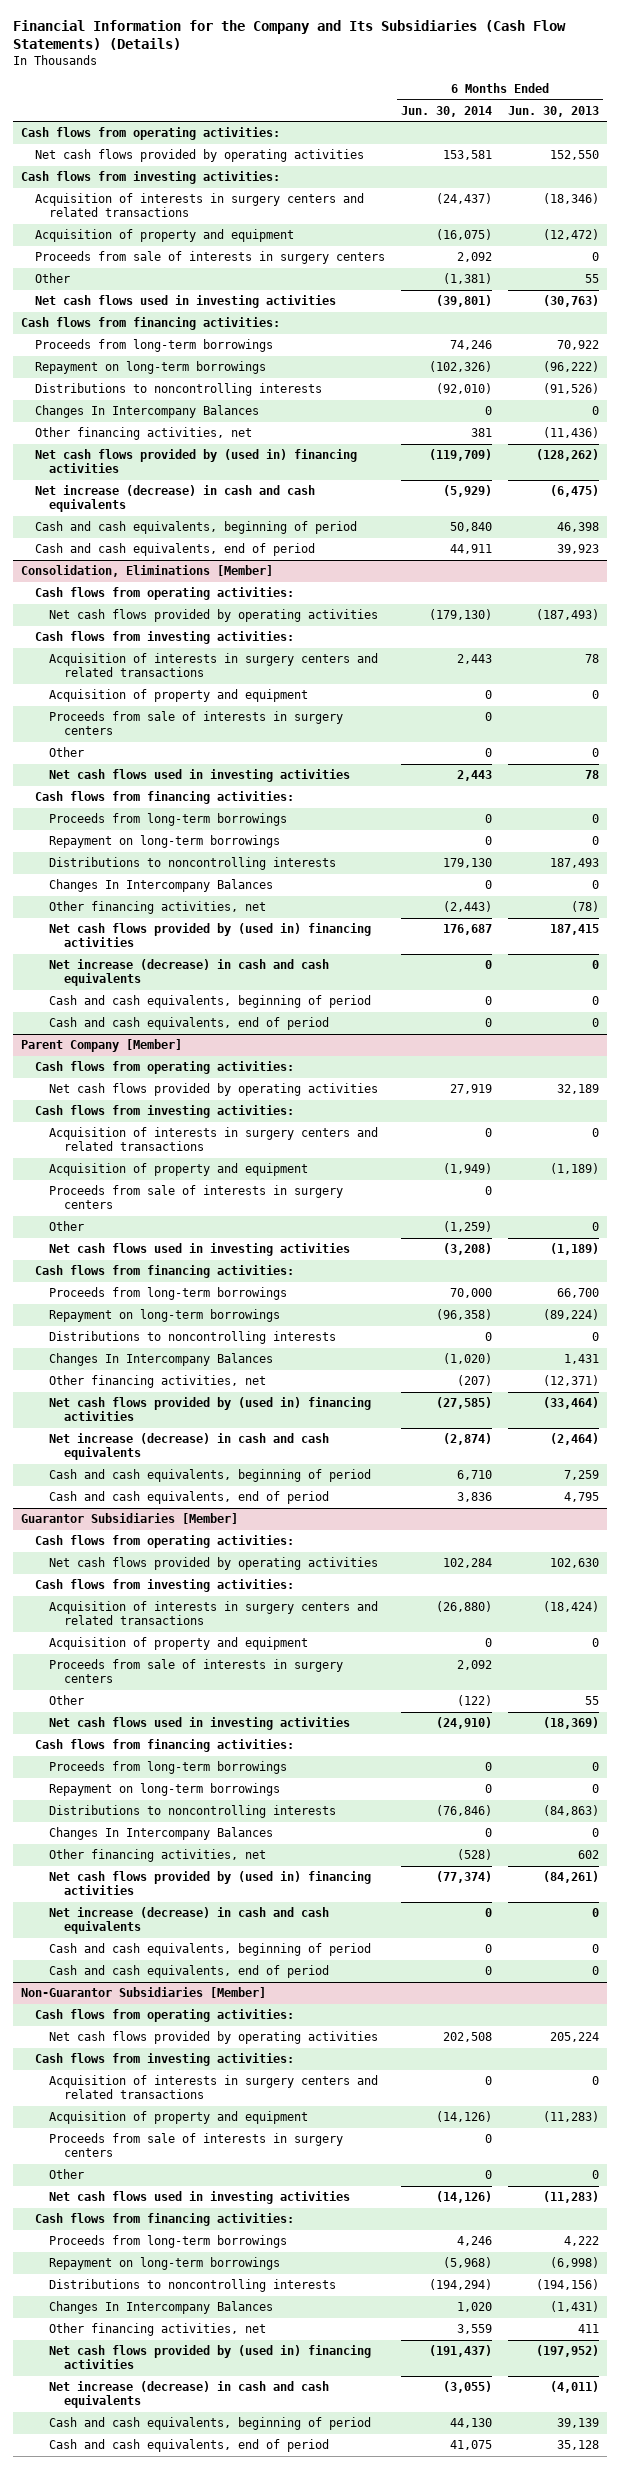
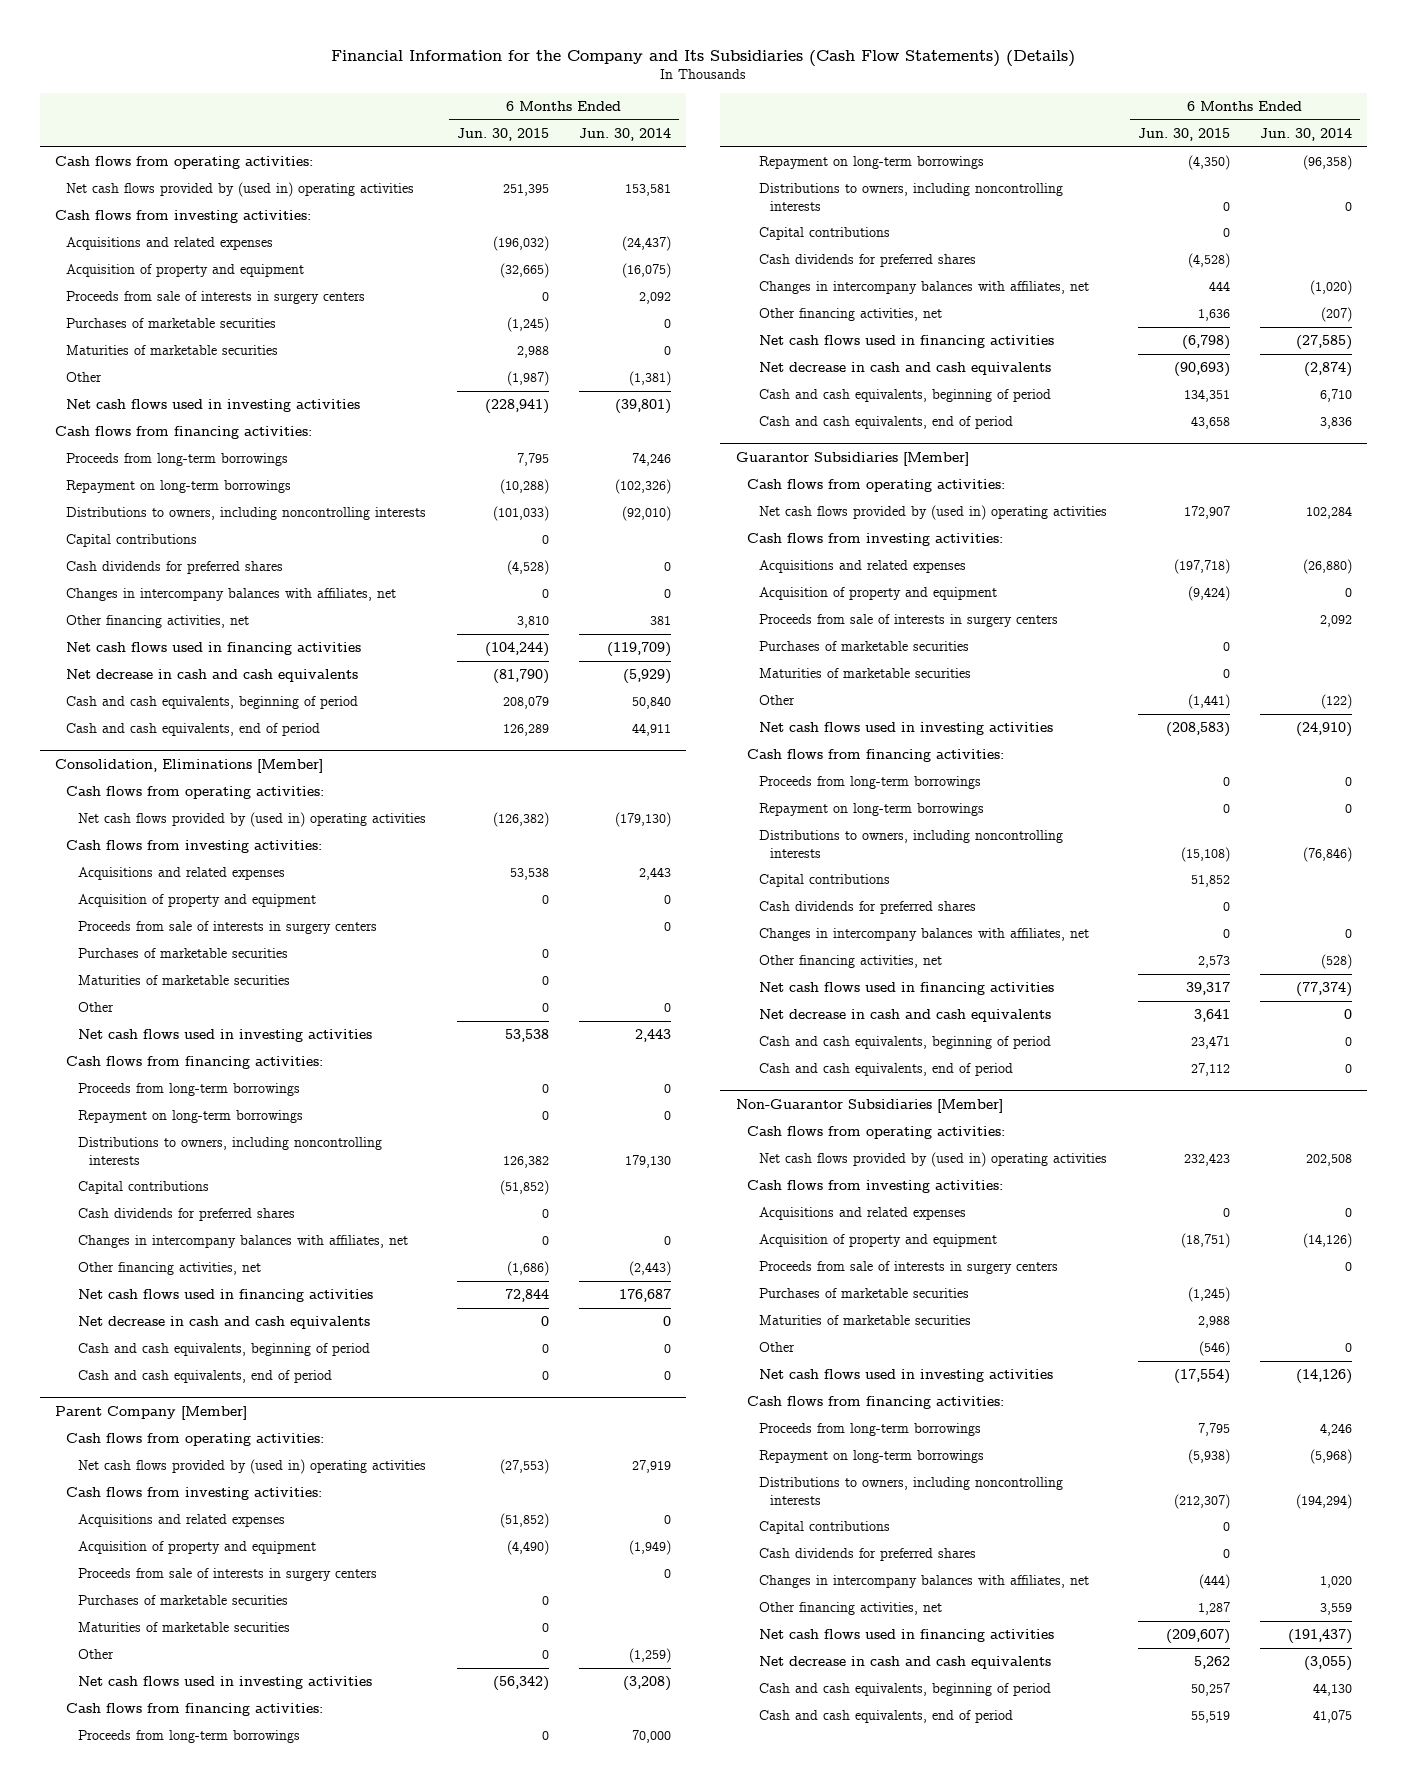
[508,105,600,117] Jun. 30, 2013 -> none
none -> [456,127,549,141] Jun. 30, 2015
[34,149,364,163] Net cash flows provided by operating activities -> [66,182,415,198] Net cash flows provided by (used in) operating activities
[34,193,364,218] Acquisition of interests in surgery centers and related transactions -> [66,237,274,251] Acquisitions and related expenses
none -> [66,318,277,329] Purchases of marketable securities
none -> [66,345,279,356] Maturities of marketable securities
[34,383,322,397] Distributions to noncontrolling interests -> [66,507,427,521] Distributions to owners, including noncontrolling interests
none -> [66,534,198,548] Capital contributions
none -> [66,561,284,575] Cash dividends for preferred shares
[34,405,259,419] Changes In Intercompany Balances -> [66,588,397,602] Changes in intercompany balances with affiliates, net
[34,449,357,474] Net cash flows provided by (used in) financing activities -> [66,642,362,656] Net cash flows used in financing activities
[34,485,315,513] Net increase (decrease) in cash and cash equivalents -> [66,669,359,683] Net decrease in cash and cash equivalents
[49,609,379,623] Net cash flows provided by operating activities -> [77,812,426,828] Net cash flows provided by (used in) operating activities
[49,653,379,678] Acquisition of interests in surgery centers and related transactions -> [77,867,285,881] Acquisitions and related expenses
none -> [77,948,288,959] Purchases of marketable securities
none -> [77,975,290,986] Maturities of marketable securities
[49,857,337,871] Distributions to noncontrolling interests -> [77,1137,382,1165] Distributions to owners, including noncontrolling interests
none -> [77,1181,209,1195] Capital contributions
none -> [77,1208,295,1222] Cash dividends for preferred shares
[49,879,274,893] Changes In Intercompany Balances -> [77,1235,408,1249] Changes in intercompany balances with affiliates, net
[49,923,372,948] Net cash flows provided by (used in) financing activities -> [77,1289,373,1303] Net cash flows used in financing activities
[49,959,330,987] Net increase (decrease) in cash and cash equivalents -> [77,1316,370,1330] Net decrease in cash and cash equivalents
[49,1083,379,1097] Net cash flows provided by operating activities -> [77,1459,426,1475] Net cash flows provided by (used in) operating activities
[49,1127,379,1152] Acquisition of interests in surgery centers and related transactions -> [77,1514,285,1528] Acquisitions and related expenses
none -> [77,1595,288,1606] Purchases of marketable securities
none -> [77,1622,290,1633] Maturities of marketable securities
[49,1331,337,1345] Distributions to noncontrolling interests -> [758,183,1063,211] Distributions to owners, including noncontrolling interests
none -> [758,227,890,241] Capital contributions
none -> [758,254,976,268] Cash dividends for preferred shares
[49,1353,274,1367] Changes In Intercompany Balances -> [758,281,1089,295] Changes in intercompany balances with affiliates, net
[49,1397,372,1422] Net cash flows provided by (used in) financing activities -> [758,335,1054,349] Net cash flows used in financing activities
[49,1433,330,1461] Net increase (decrease) in cash and cash equivalents -> [758,362,1051,376] Net decrease in cash and cash equivalents
[49,1557,379,1571] Net cash flows provided by operating activities -> [758,505,1107,521] Net cash flows provided by (used in) operating activities
[49,1601,379,1626] Acquisition of interests in surgery centers and related transactions -> [758,560,966,574] Acquisitions and related expenses
none -> [758,641,969,652] Purchases of marketable securities
none -> [758,668,971,679] Maturities of marketable securities
[49,1805,337,1819] Distributions to noncontrolling interests -> [758,830,1063,858] Distributions to owners, including noncontrolling interests
none -> [758,874,890,888] Capital contributions
none -> [758,901,976,915] Cash dividends for preferred shares
[49,1827,274,1841] Changes In Intercompany Balances -> [758,928,1089,942] Changes in intercompany balances with affiliates, net
[49,1871,372,1896] Net cash flows provided by (used in) financing activities -> [758,982,1054,996] Net cash flows used in financing activities
[49,1907,330,1935] Net increase (decrease) in cash and cash equivalents -> [758,1009,1051,1023] Net decrease in cash and cash equivalents
[49,2031,379,2045] Net cash flows provided by operating activities -> [758,1152,1107,1168] Net cash flows provided by (used in) operating activities
[49,2075,379,2100] Acquisition of interests in surgery centers and related transactions -> [758,1207,966,1221] Acquisitions and related expenses
none -> [758,1288,969,1299] Purchases of marketable securities
none -> [758,1315,971,1326] Maturities of marketable securities
[49,2279,337,2293] Distributions to noncontrolling interests -> [758,1477,1063,1505] Distributions to owners, including noncontrolling interests
none -> [758,1521,890,1535] Capital contributions
none -> [758,1548,976,1562] Cash dividends for preferred shares
[49,2301,274,2315] Changes In Intercompany Balances -> [758,1575,1089,1589] Changes in intercompany balances with affiliates, net
[49,2345,372,2370] Net cash flows provided by (used in) financing activities -> [758,1629,1054,1643] Net cash flows used in financing activities
[49,2381,330,2409] Net increase (decrease) in cash and cash equivalents -> [758,1656,1051,1670] Net decrease in cash and cash equivalents

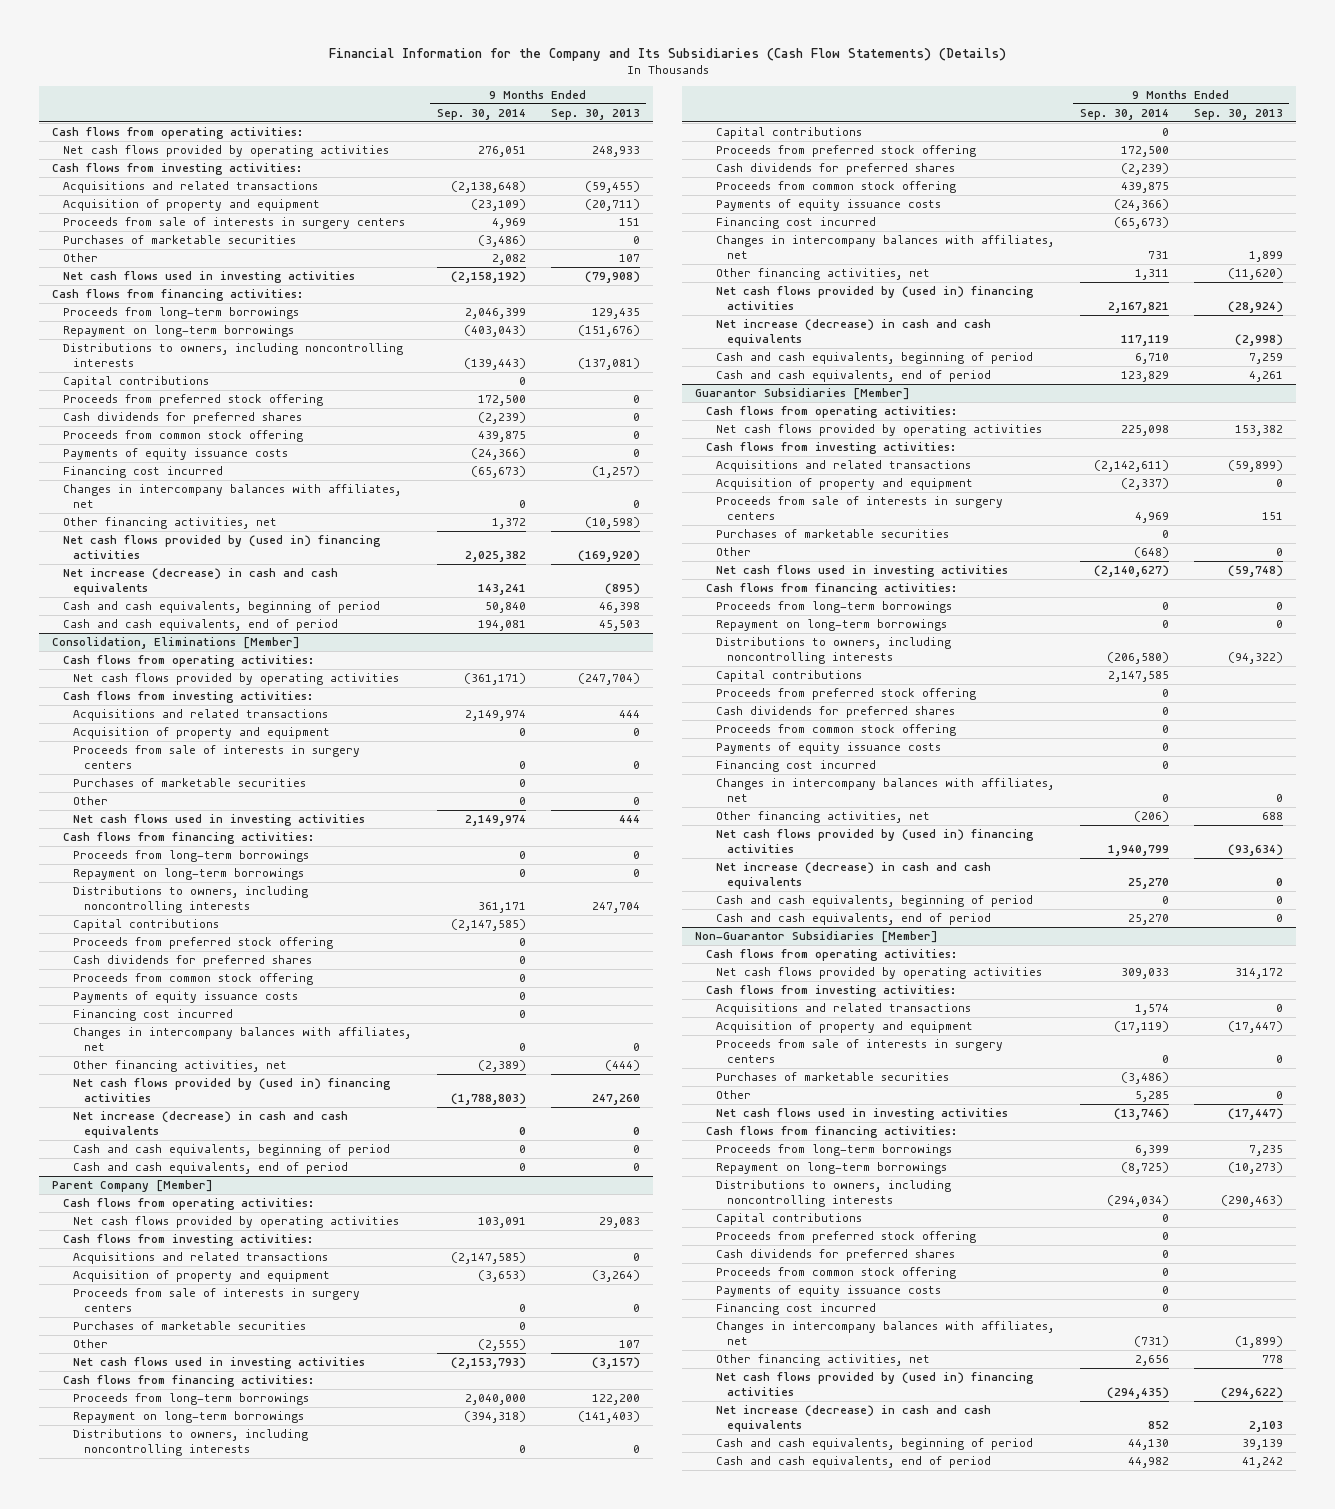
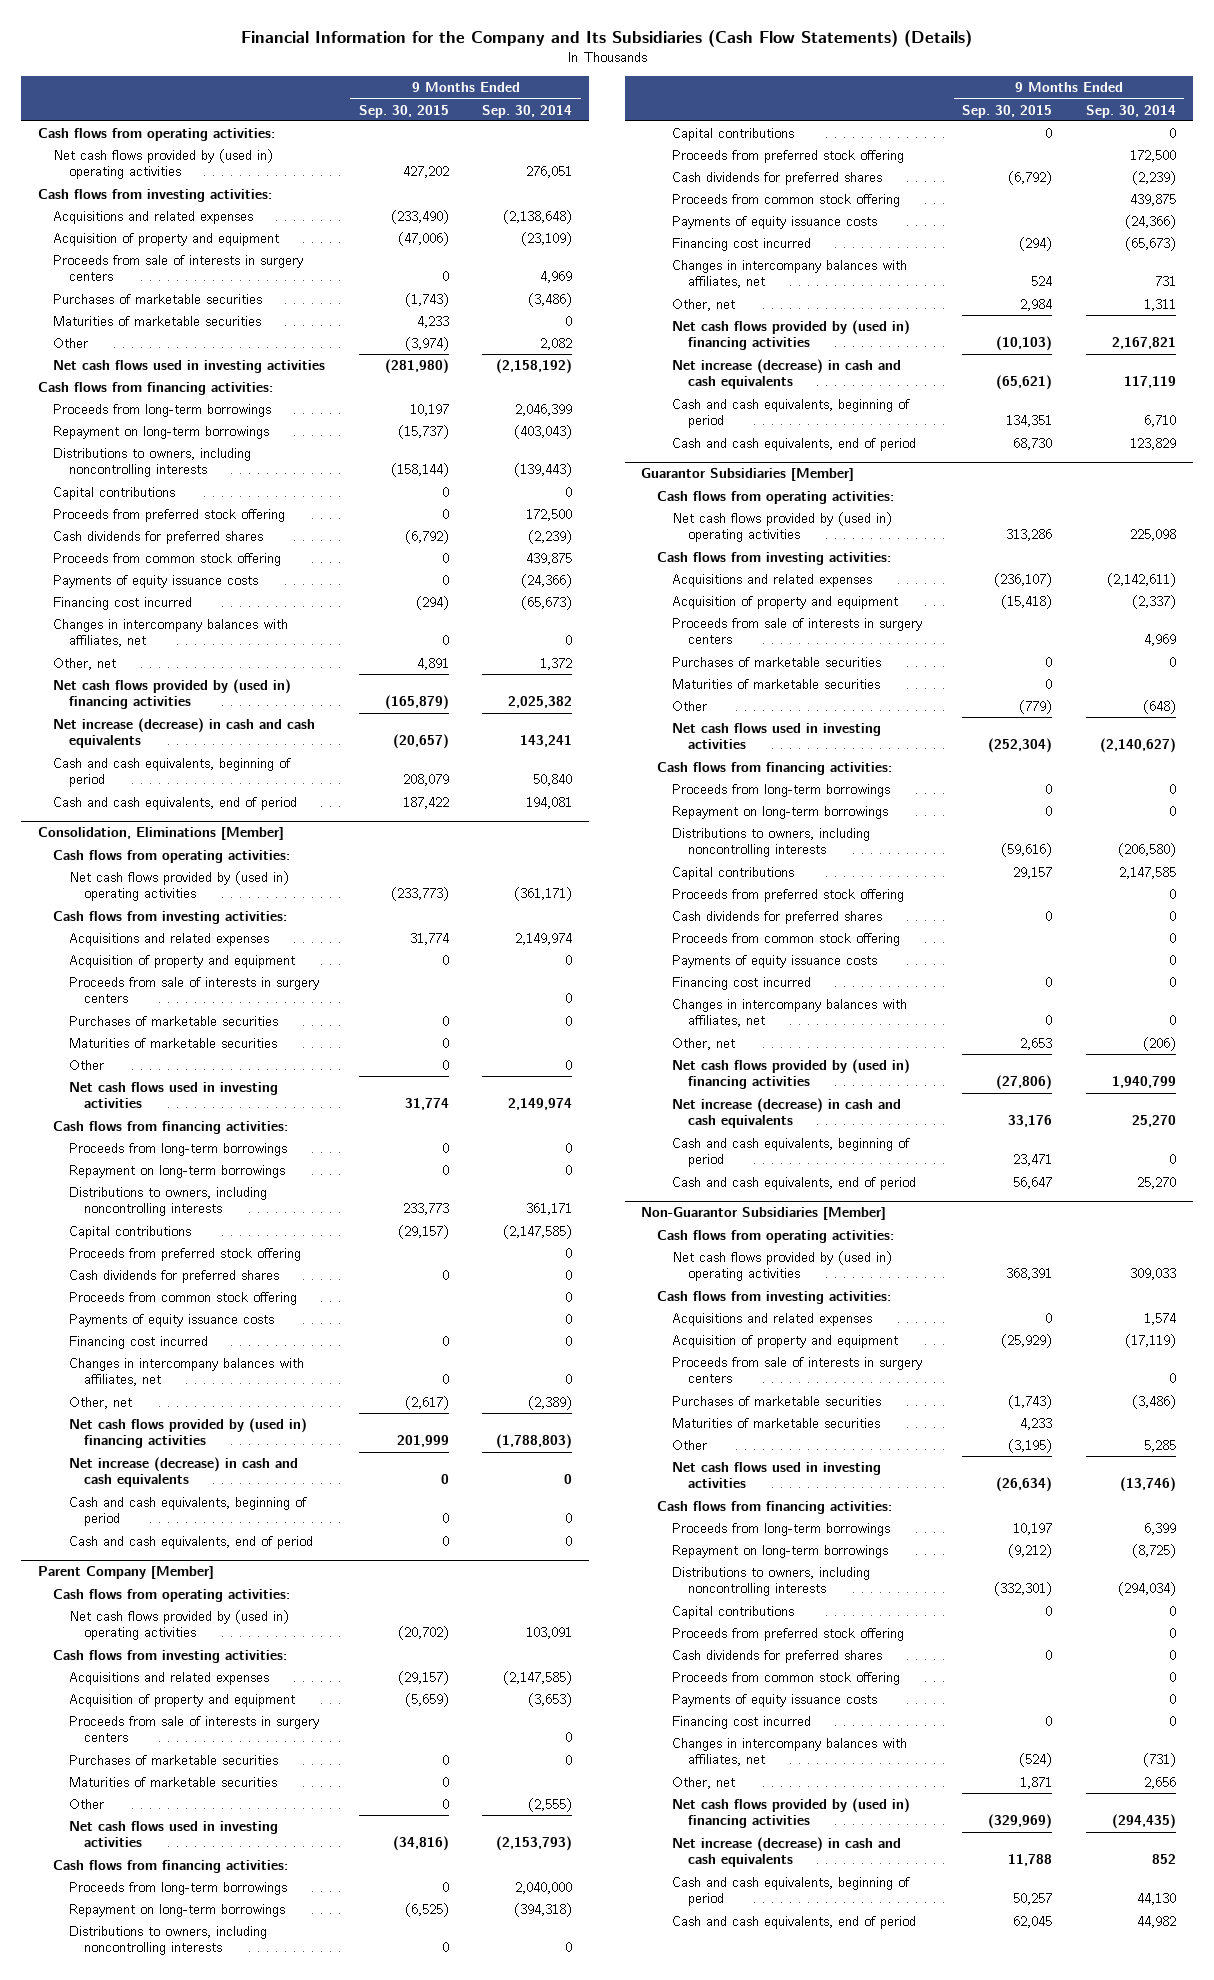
[551,108,641,120] Sep. 30, 2013 -> none
none -> [358,104,449,118] Sep. 30, 2015
[62,145,389,158] Net cash flows provided by operating activities -> [53,149,274,180] Net cash flows provided by (used in) operating activities
[62,181,318,194] Acquisitions and related transactions -> [53,211,254,225] Acquisitions and related expenses
none -> [53,316,262,327] Maturities of marketable securities
[62,517,277,530] Other financing activities, net -> [53,658,117,671] Other, net
[73,673,400,686] Net cash flows provided by operating activities -> [68,871,289,902] Net cash flows provided by (used in) operating activities
[73,709,329,722] Acquisitions and related transactions -> [68,933,269,947] Acquisitions and related expenses
none -> [68,1038,277,1049] Maturities of marketable securities
[73,1060,288,1073] Other financing activities, net -> [68,1397,132,1410] Other, net
[73,1216,400,1229] Net cash flows provided by operating activities -> [68,1610,289,1641] Net cash flows provided by (used in) operating activities
[73,1252,329,1265] Acquisitions and related transactions -> [68,1672,269,1686] Acquisitions and related expenses
none -> [68,1777,277,1788] Maturities of marketable securities
[716,268,931,281] Other financing activities, net -> [672,299,736,312] Other, net
[716,424,1043,437] Net cash flows provided by operating activities -> [672,512,893,543] Net cash flows provided by (used in) operating activities
[716,460,972,473] Acquisitions and related transactions -> [672,574,873,588] Acquisitions and related expenses
none -> [672,679,881,690] Maturities of marketable securities
[716,811,931,824] Other financing activities, net -> [672,1038,736,1051] Other, net
[716,967,1043,980] Net cash flows provided by operating activities -> [672,1251,893,1282] Net cash flows provided by (used in) operating activities
[716,1003,972,1016] Acquisitions and related transactions -> [672,1313,873,1327] Acquisitions and related expenses
none -> [672,1418,881,1429] Maturities of marketable securities
[716,1354,931,1367] Other financing activities, net -> [672,1777,736,1790] Other, net

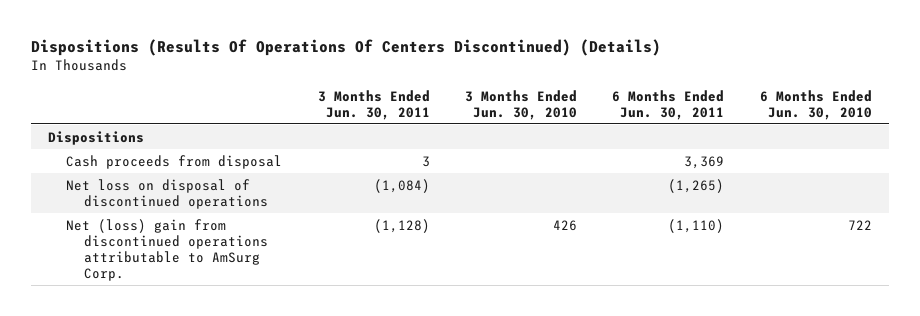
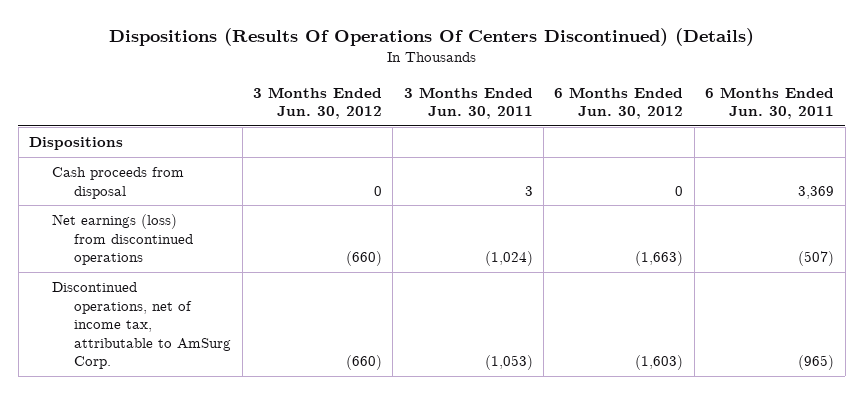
[464,89,577,120] 3 Months Ended Jun. 30, 2010 -> none
[759,89,872,120] 6 Months Ended Jun. 30, 2010 -> none
none -> [252,86,382,120] 3 Months Ended Jun. 30, 2012
none -> [554,86,684,120] 6 Months Ended Jun. 30, 2012
[66,178,269,209] Net loss on disposal of discontinued operations -> none
none -> [51,214,194,266] Net earnings (loss) from discontinued operations
[66,218,269,282] Net (loss) gain from discontinued operations attributable to AmSurg Corp. -> [51,282,232,370] Discontinued operations, net of income tax, attributable to AmSurg Corp.
[373,218,430,233] (1,128) -> [484,355,533,371] (1,053)
[668,218,725,233] (1,110) -> [798,355,835,371] (965)

